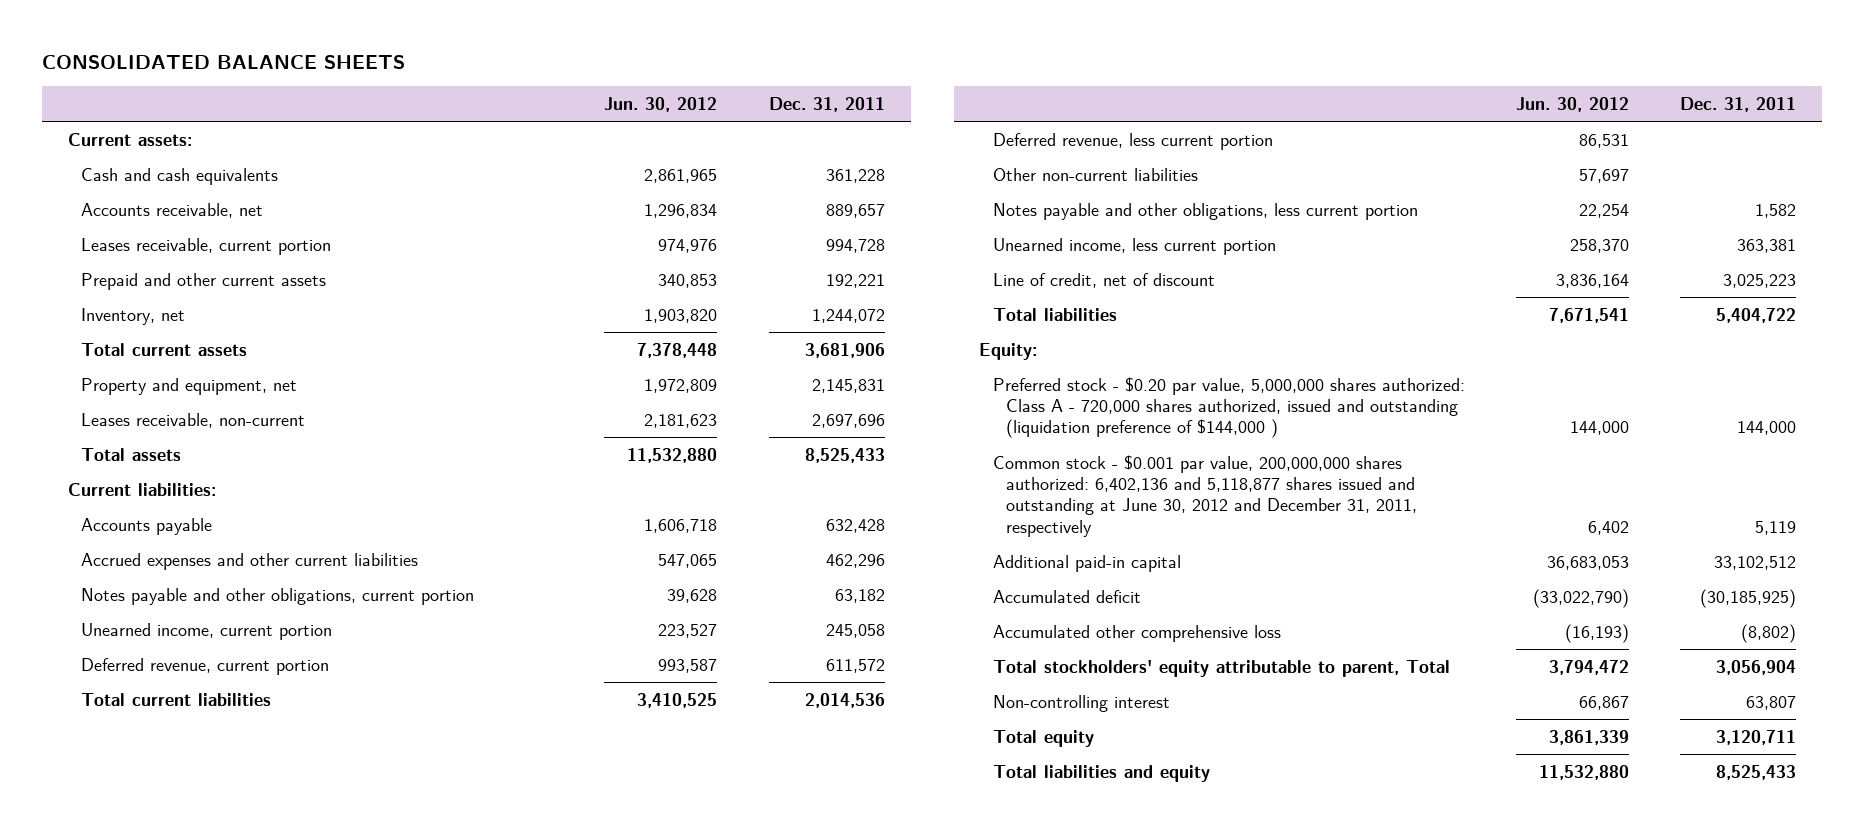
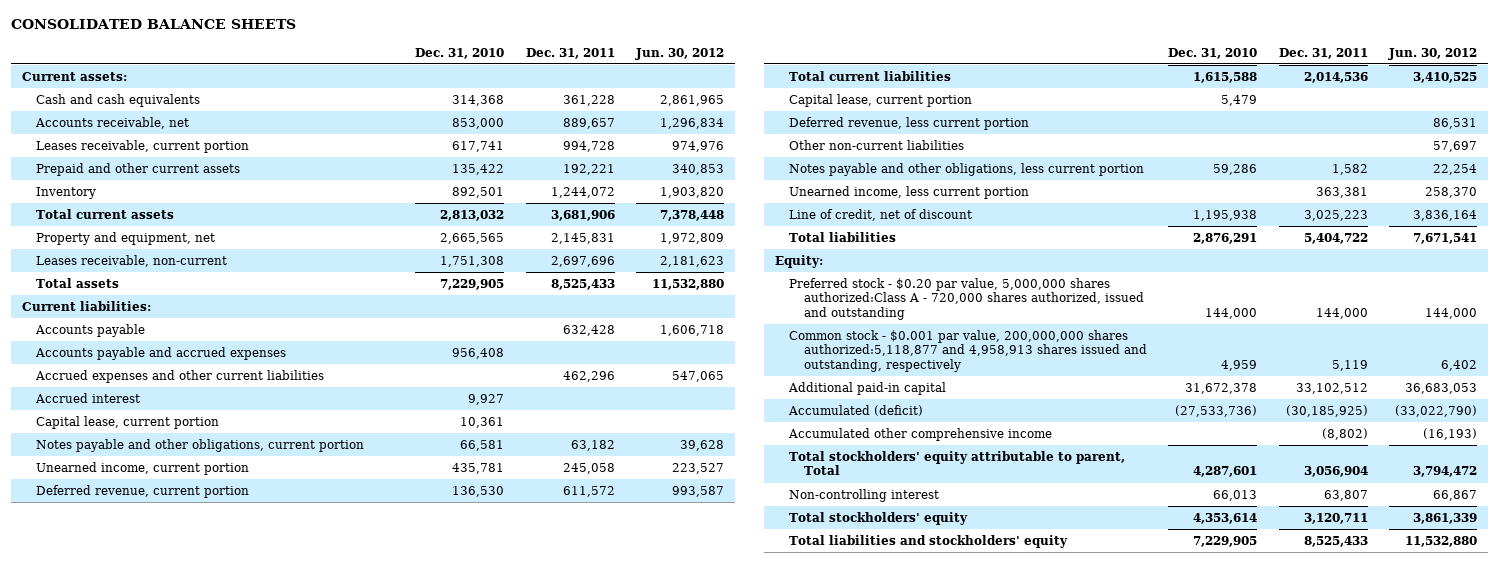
none -> [415,47,505,59] Dec. 31, 2010
[80,307,185,325] Inventory, net -> [36,186,97,199] Inventory
none -> [35,346,287,360] Accounts payable and accrued expenses
none -> [35,392,141,403] Accrued interest
none -> [36,415,220,429] Capital lease, current portion
none -> [789,93,973,107] Capital lease, current portion
[992,376,1465,439] Preferred stock - $0.20 par value, 5,000,000 shares authorized: Class A - 720,000 shares authorized, issued and outstanding (liquidation preference of $144,000 ) -> [789,277,1144,320] Preferred stock - $0.20 par value, 5,000,000 shares authorized:Class A - 720,000 shares authorized, issued and outstanding
[992,454,1417,537] Common stock - $0.001 par value, 200,000,000 shares authorized: 6,402,136 and 5,118,877 shares issued and outstanding at June 30, 2012 and December 31, 2011, respectively -> [789,329,1147,372] Common stock - $0.001 par value, 200,000,000 shares authorized:5,118,877 and 4,958,913 shares issued and outstanding, respectively
[992,589,1141,603] Accumulated deficit -> [788,404,924,416] Accumulated (deficit)
[992,624,1281,642] Accumulated other comprehensive loss -> [788,427,1053,441] Accumulated other comprehensive income
[992,729,1094,747] Total equity -> [789,511,969,525] Total stockholders' equity
[992,764,1210,782] Total liabilities and equity -> [789,534,1069,548] Total liabilities and stockholders' equity

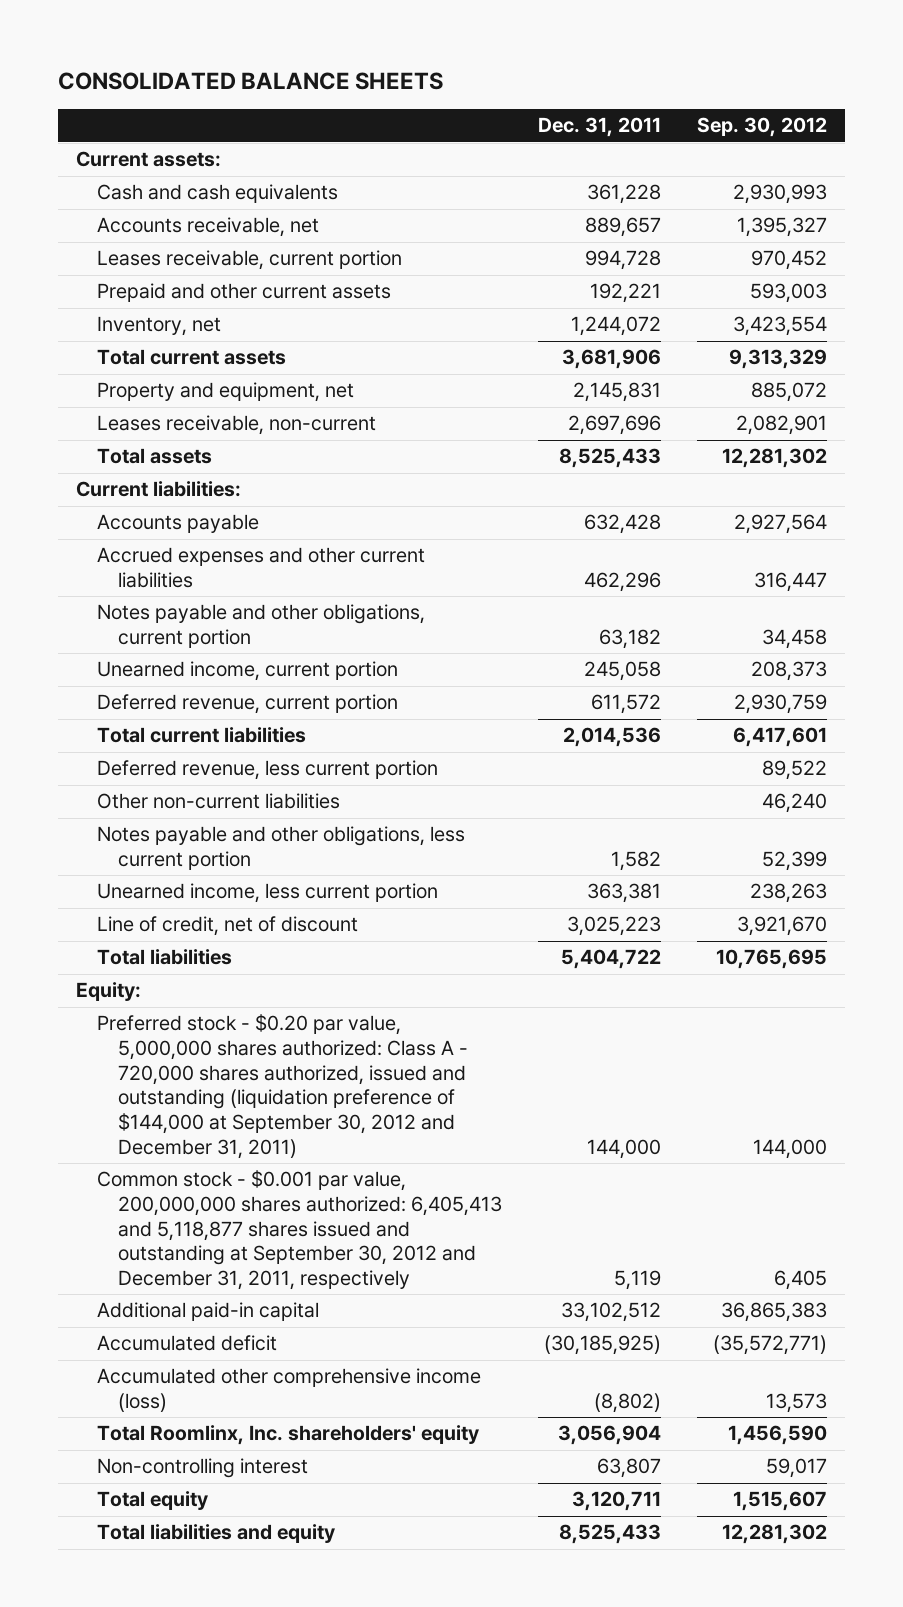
[415,47,505,59] Dec. 31, 2010 -> none
[635,47,725,60] Jun. 30, 2012 -> none
none -> [697,117,828,138] Sep. 30, 2012
[36,186,97,199] Inventory -> [96,316,221,337] Inventory, net
[35,346,287,360] Accounts payable and accrued expenses -> none
[35,392,141,403] Accrued interest -> none
[36,415,220,429] Capital lease, current portion -> none
[789,93,973,107] Capital lease, current portion -> none
[789,277,1144,320] Preferred stock - $0.20 par value, 5,000,000 shares authorized:Class A - 720,000 shares authorized, issued and outstanding -> [96,1014,468,1159] Preferred stock - $0.20 par value, 5,000,000 shares authorized: Class A - 720,000 shares authorized, issued and outstanding (liquidation preference of $144,000 at September 30, 2012 and December 31, 2011)
[789,329,1147,372] Common stock - $0.001 par value, 200,000,000 shares authorized:5,118,877 and 4,958,913 shares issued and outstanding, respectively -> [96,1170,502,1291] Common stock - $0.001 par value, 200,000,000 shares authorized: 6,405,413 and 5,118,877 shares issued and outstanding at September 30, 2012 and December 31, 2011, respectively
[788,404,924,416] Accumulated (deficit) -> [96,1335,277,1352] Accumulated deficit
[788,427,1053,441] Accumulated other comprehensive income -> [96,1368,481,1413] Accumulated other comprehensive income (loss)
[789,450,1126,476] Total stockholders' equity attributable to parent, Total -> [96,1425,479,1446] Total Roomlinx, Inc. shareholders' equity
[789,511,969,525] Total stockholders' equity -> [96,1491,208,1511] Total equity
[789,534,1069,548] Total liabilities and stockholders' equity -> [96,1524,335,1544] Total liabilities and equity

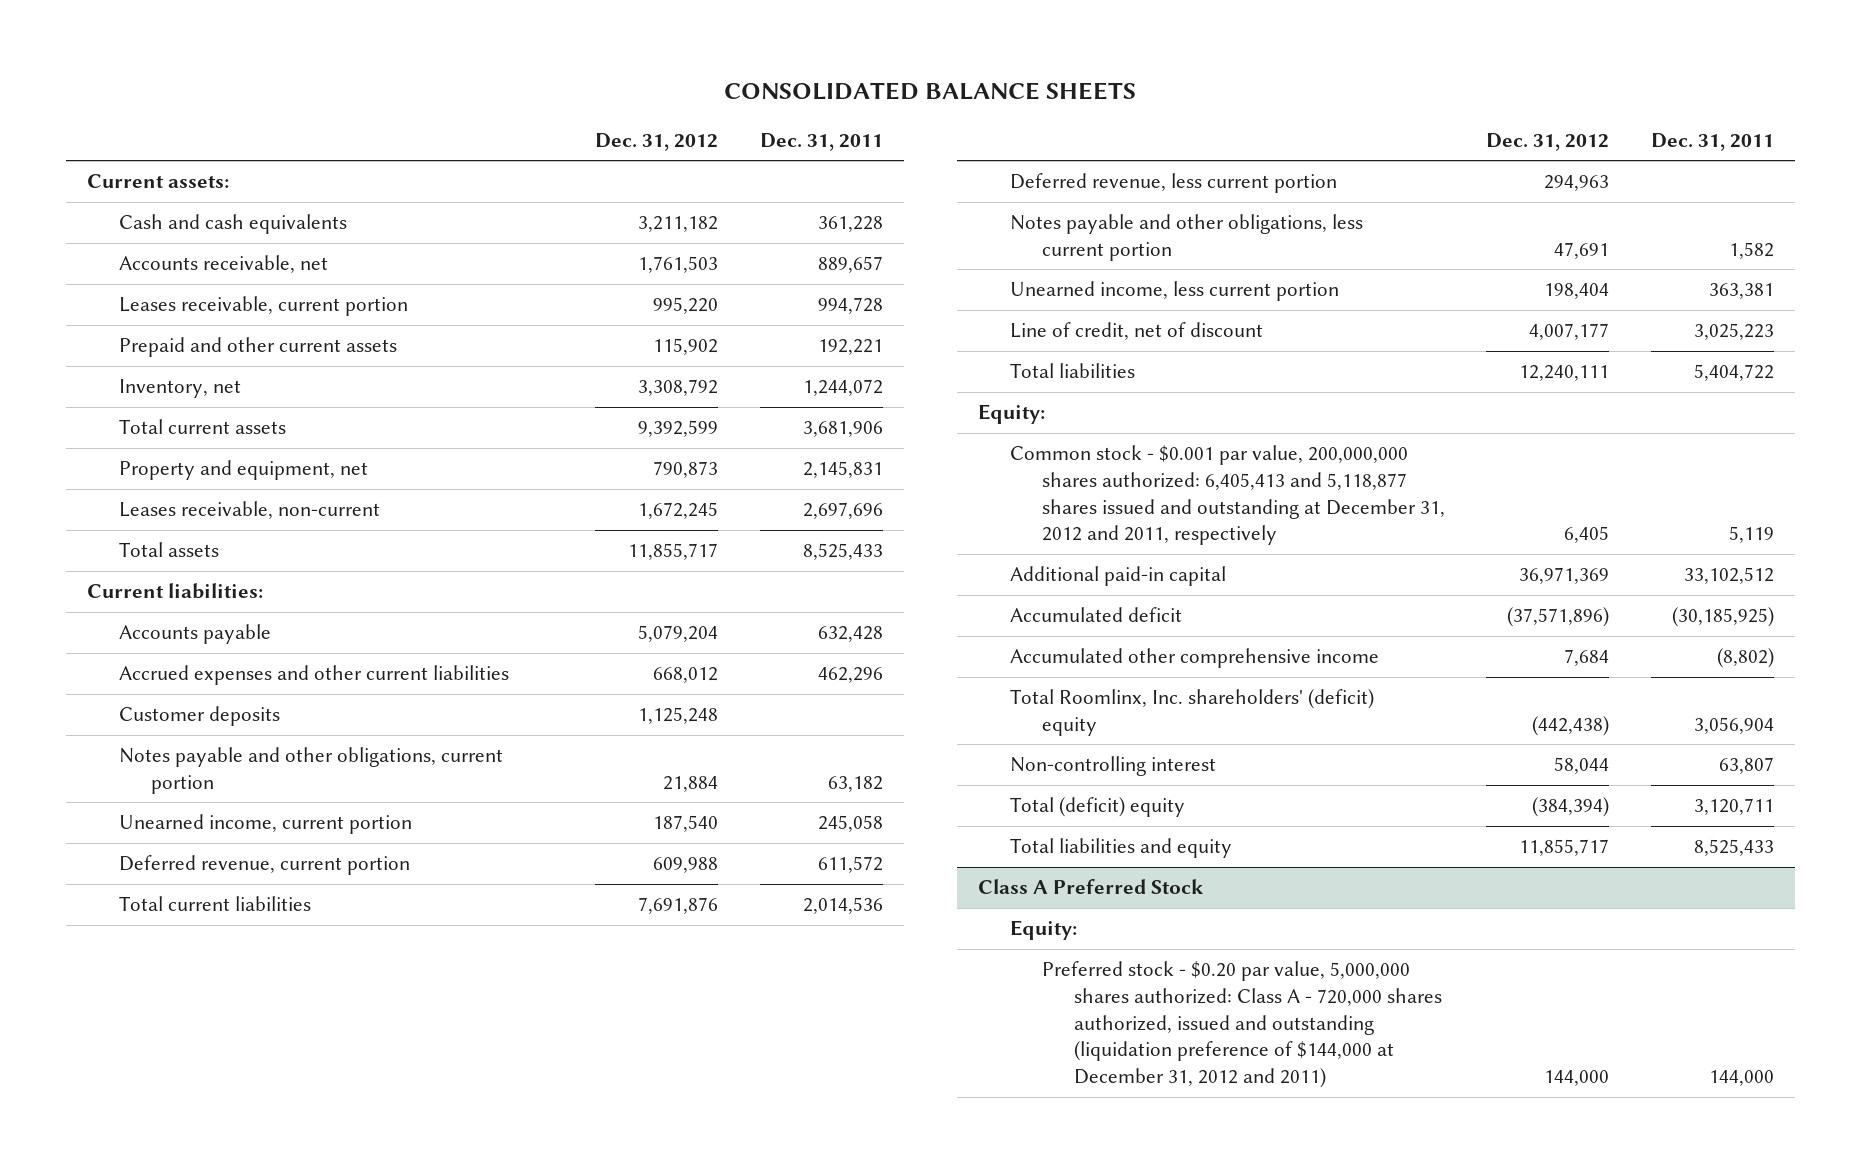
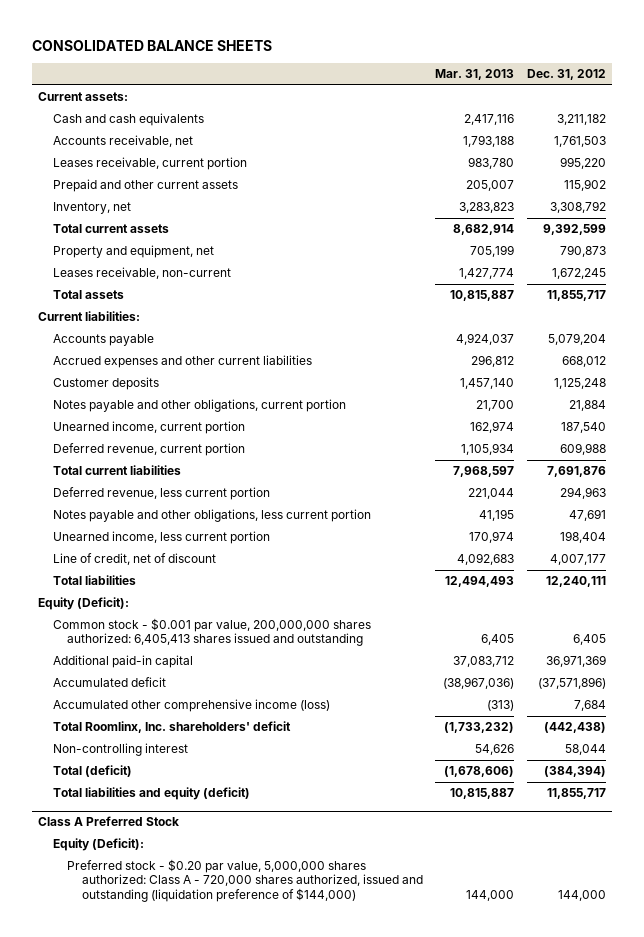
[760,132,884,151] Dec. 31, 2011 -> none
none -> [435,69,515,81] Mar. 31, 2013
[977,404,1045,425] Equity: -> [38,597,130,611] Equity (Deficit):
[1009,445,1445,546] Common stock - $0.001 par value, 200,000,000 shares authorized: 6,405,413 and 5,118,877 shares issued and outstanding at December 31, 2012 and 2011, respectively -> [52,618,371,647] Common stock - $0.001 par value, 200,000,000 shares authorized: 6,405,413 shares issued and outstanding
[1009,648,1379,669] Accumulated other comprehensive income -> [52,699,330,713] Accumulated other comprehensive income (loss)
[1009,689,1374,736] Total Roomlinx, Inc. shareholders' (deficit) equity -> [52,721,291,734] Total Roomlinx, Inc. shareholders' deficit
[1009,797,1185,818] Total (deficit) equity -> [52,765,132,778] Total (deficit)
[1009,838,1232,859] Total liabilities and equity -> [52,787,250,801] Total liabilities and equity (deficit)
[1009,920,1077,941] Equity: -> [52,838,144,852] Equity (Deficit):
[1041,961,1442,1089] Preferred stock - $0.20 par value, 5,000,000 shares authorized: Class A - 720,000 shares authorized, issued and outstanding (liquidation preference of $144,000 at December 31, 2012 and 2011) -> [67,859,423,902] Preferred stock - $0.20 par value, 5,000,000 shares authorized: Class A - 720,000 shares authorized, issued and outstanding (liquidation preference of $144,000)

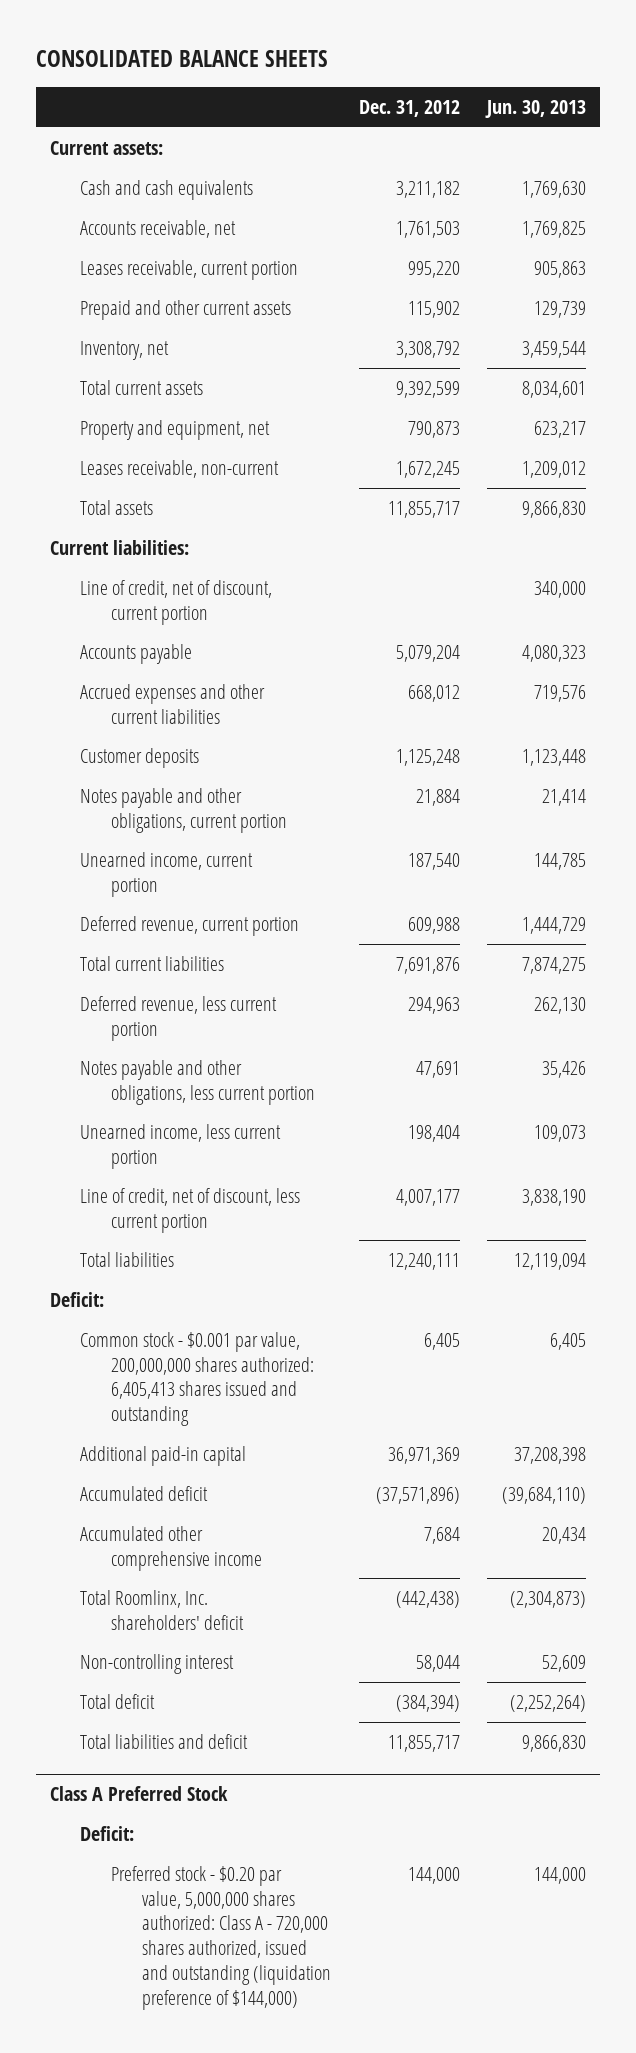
[435,69,515,81] Mar. 31, 2013 -> none
none -> [485,100,587,119] Jun. 30, 2013
none -> [80,579,273,625] Line of credit, net of discount, current portion
[52,553,216,566] Line of credit, net of discount -> [80,1187,301,1233] Line of credit, net of discount, less current portion
[38,597,130,611] Equity (Deficit): -> [49,1291,104,1307] Deficit:
[52,699,330,713] Accumulated other comprehensive income (loss) -> [80,1525,263,1571] Accumulated other comprehensive income
[52,765,132,778] Total (deficit) -> [80,1693,156,1709] Total deficit
[52,787,250,801] Total liabilities and equity (deficit) -> [80,1733,249,1749] Total liabilities and deficit
[52,838,144,852] Equity (Deficit): -> [80,1825,135,1841] Deficit:

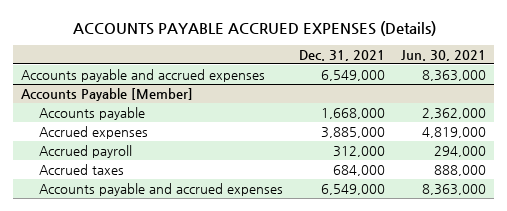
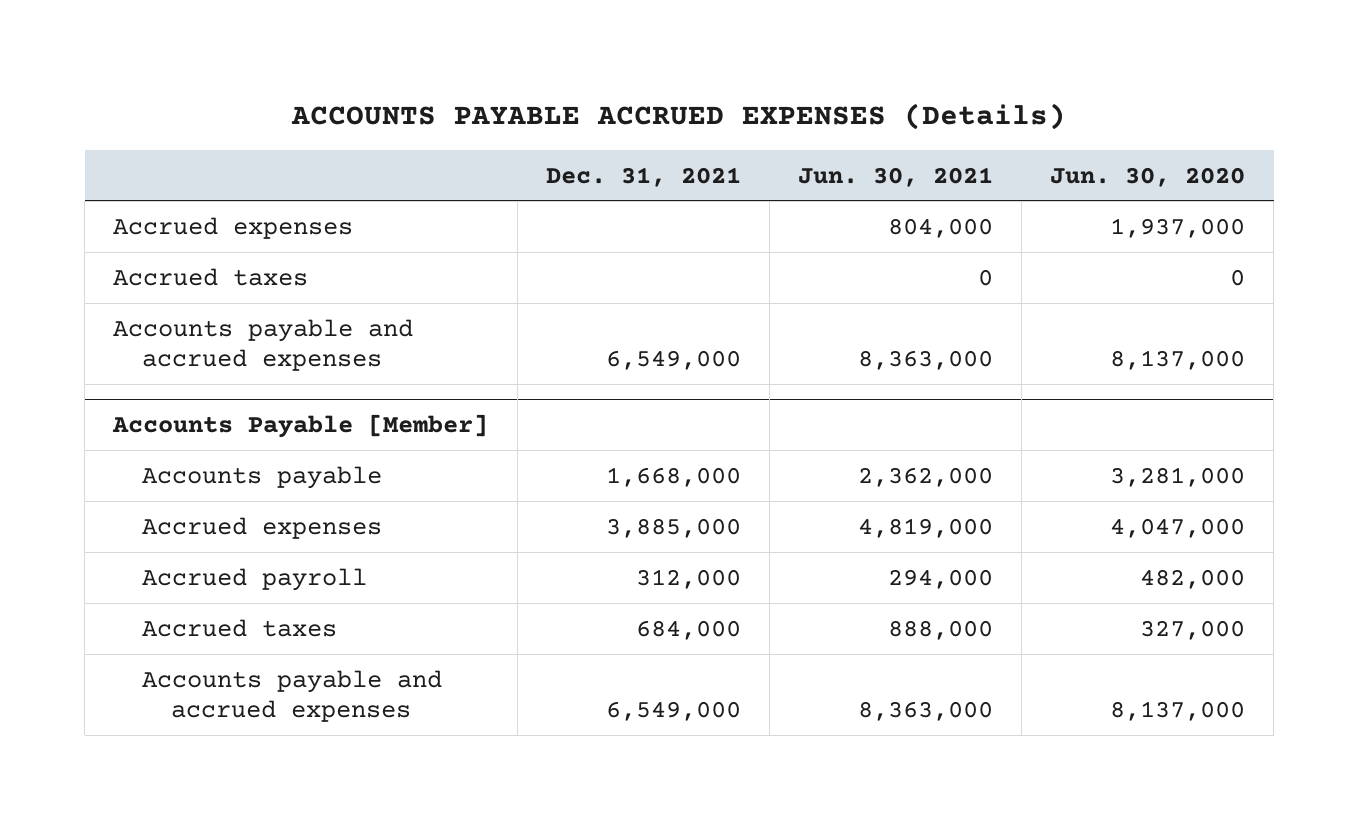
none -> [1050,166,1246,187] Jun. 30, 2020
none -> [113,216,354,239] Accrued expenses
none -> [113,267,309,286] Accrued taxes

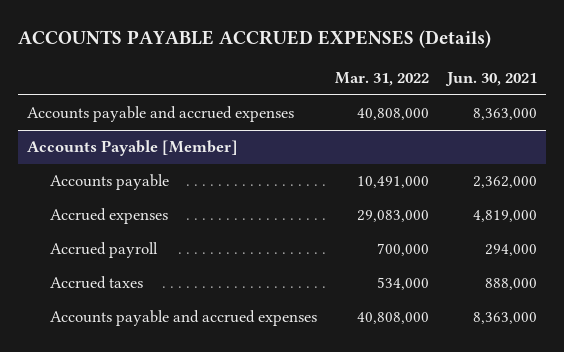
[545,166,741,187] Dec. 31, 2021 -> none
[1050,166,1246,187] Jun. 30, 2020 -> none
none -> [335,72,430,87] Mar. 31, 2022
[113,216,354,239] Accrued expenses -> none
[113,267,309,286] Accrued taxes -> none

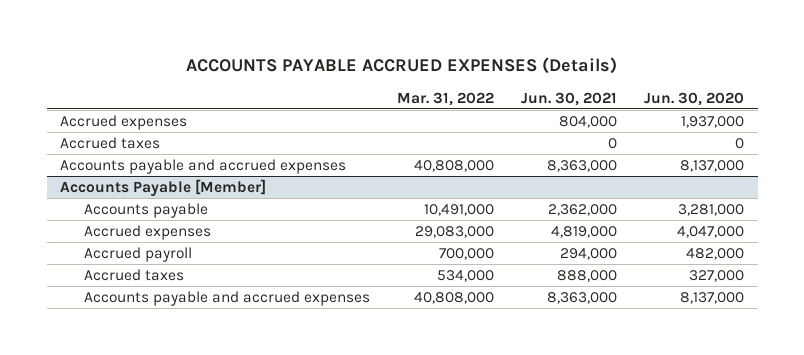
none -> [644,91,745,106] Jun. 30, 2020
none -> [60,115,188,131] Accrued expenses
none -> [60,137,161,150] Accrued taxes

